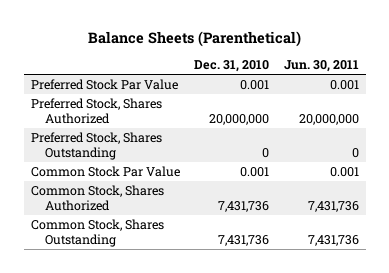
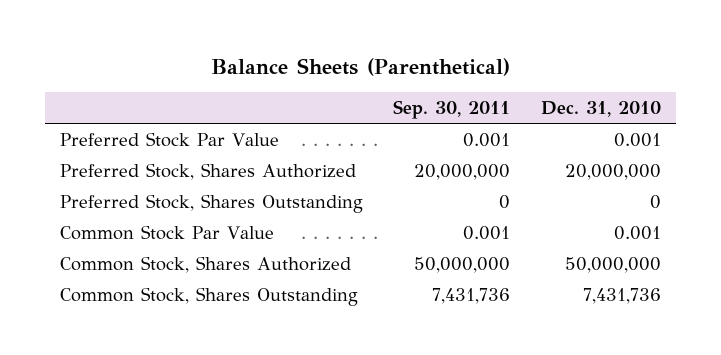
[283,60,359,73] Jun. 30, 2011 -> none
none -> [393,100,511,120] Sep. 30, 2011
[218,201,270,213] 7,431,736 -> [564,256,661,273] 50,000,000

